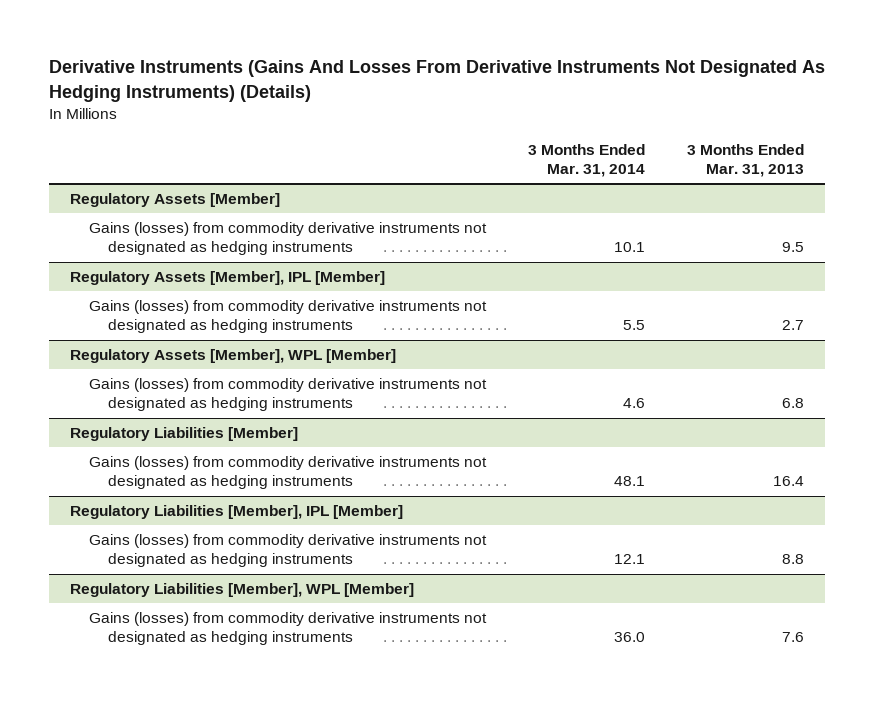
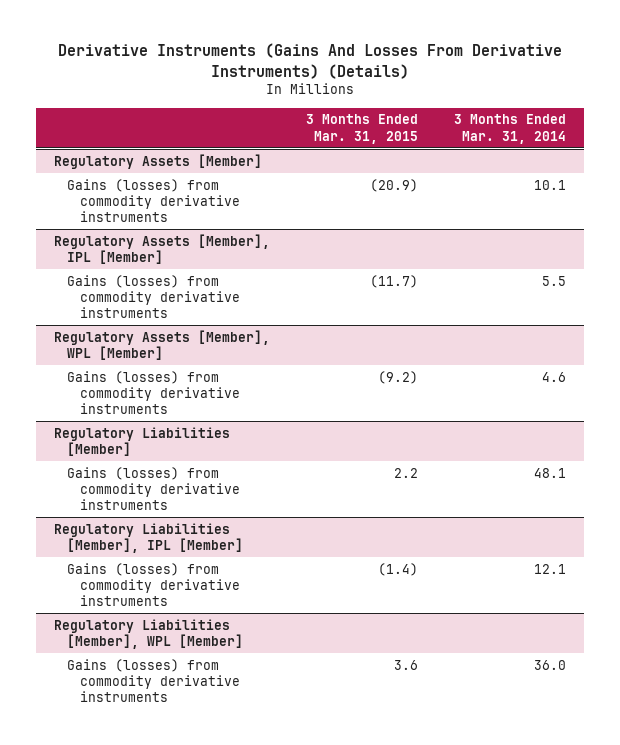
[49,60,826,102] Derivative Instruments (Gains And Losses From Derivative Instruments Not Designated As Hedging Instruments) (Details) -> [58,43,563,79] Derivative Instruments (Gains And Losses From Derivative Instruments) (Details)
[687,143,805,177] 3 Months Ended Mar. 31, 2013 -> none
none -> [306,114,419,144] 3 Months Ended Mar. 31, 2015
[89,222,488,256] Gains (losses) from commodity derivative instruments not designated as hedging instruments -> [66,178,240,223] Gains (losses) from commodity derivative instruments
[89,300,488,334] Gains (losses) from commodity derivative instruments not designated as hedging instruments -> [66,274,240,319] Gains (losses) from commodity derivative instruments
[89,378,488,412] Gains (losses) from commodity derivative instruments not designated as hedging instruments -> [66,370,240,415] Gains (losses) from commodity derivative instruments
[89,456,488,490] Gains (losses) from commodity derivative instruments not designated as hedging instruments -> [66,466,240,511] Gains (losses) from commodity derivative instruments
[89,534,488,568] Gains (losses) from commodity derivative instruments not designated as hedging instruments -> [66,562,240,607] Gains (losses) from commodity derivative instruments
[89,612,488,646] Gains (losses) from commodity derivative instruments not designated as hedging instruments -> [66,658,240,703] Gains (losses) from commodity derivative instruments

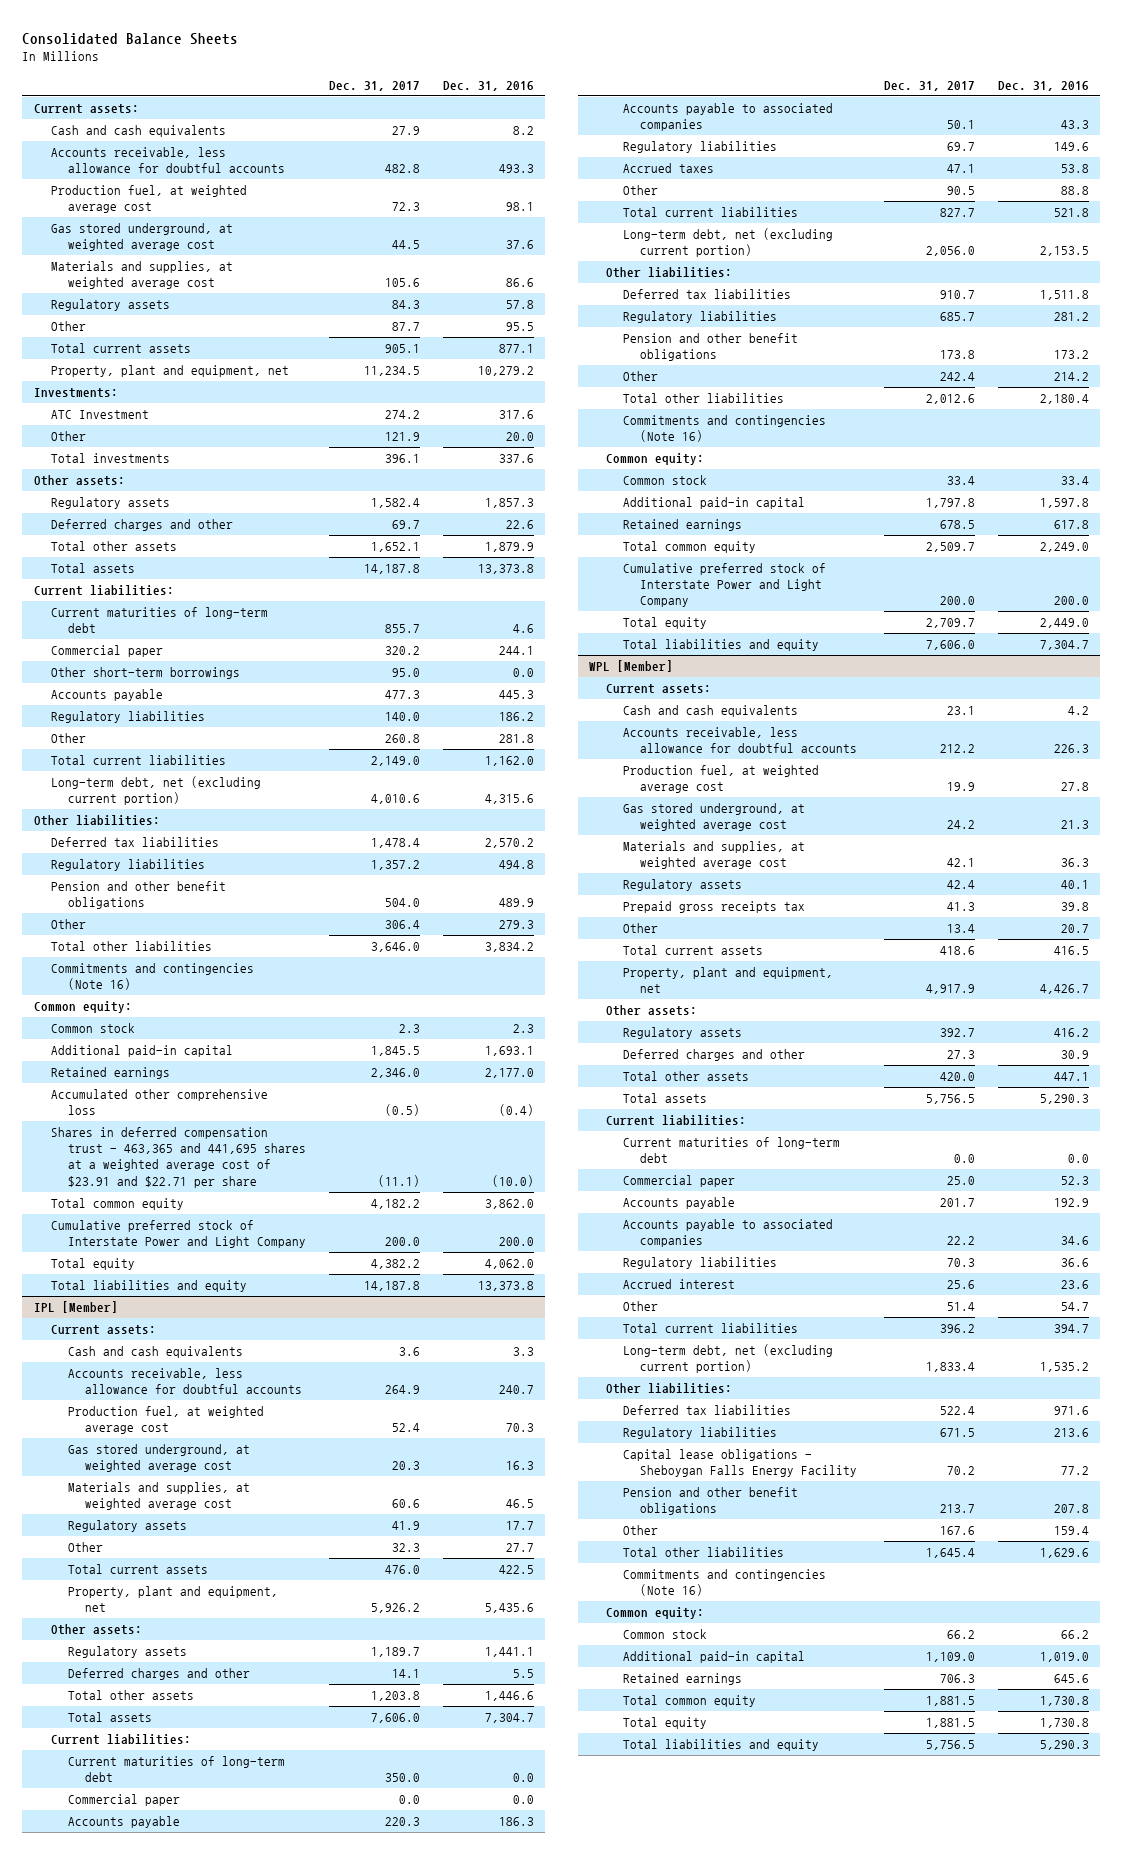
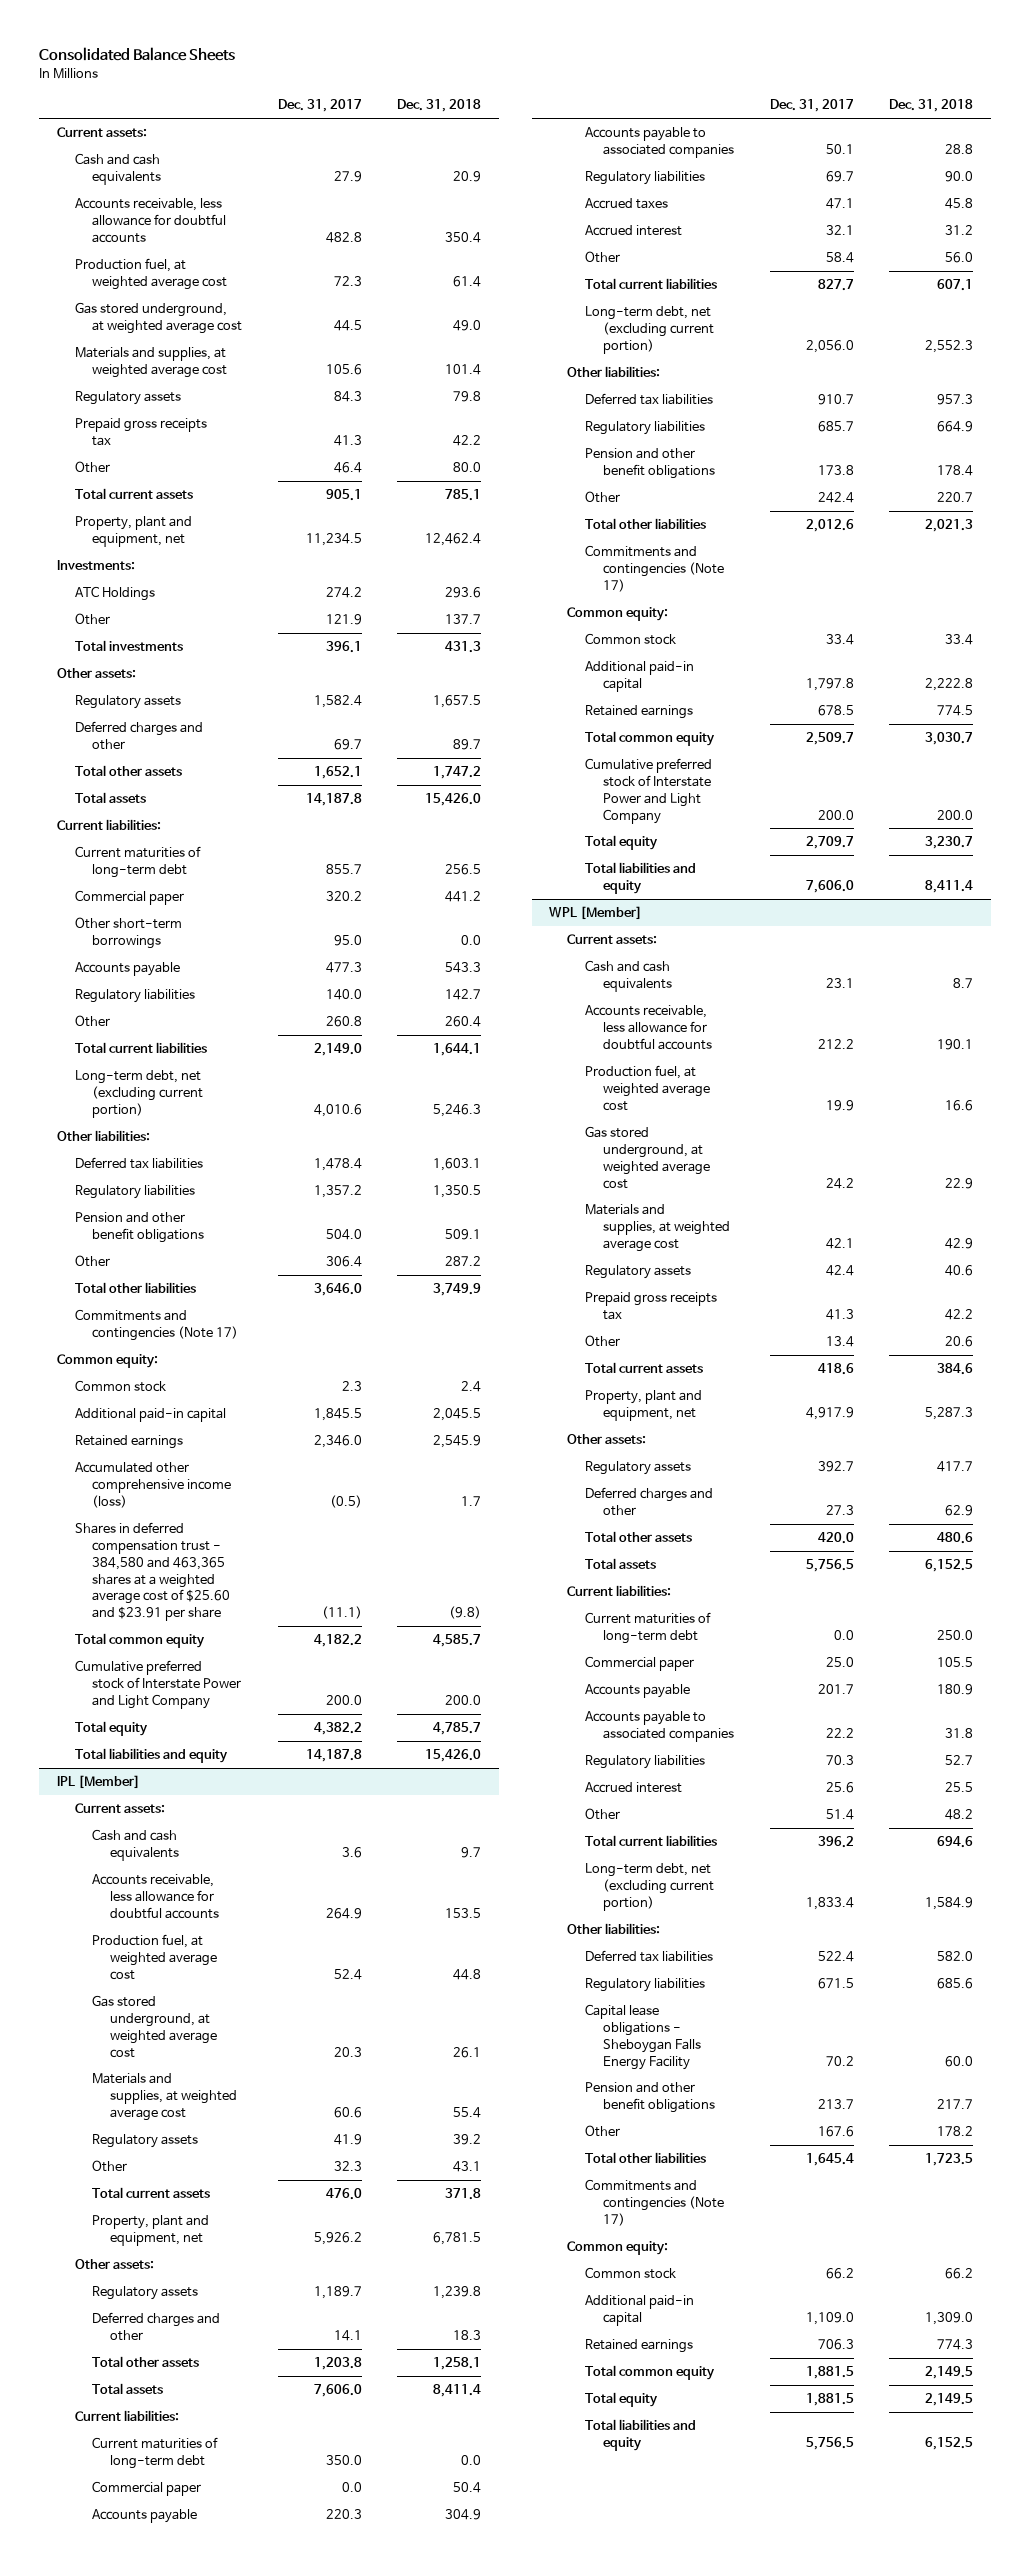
[442,80,534,91] Dec. 31, 2016 -> none
none -> [397,99,482,113] Dec. 31, 2018
none -> [74,418,207,447] Prepaid gross receipts tax
[391,322,420,332] 87.7 -> [333,462,362,474] 46.4
[50,410,149,420] ATC Investment -> [74,586,155,602] ATC Holdings
[50,963,254,991] Commitments and contingencies (Note 16) -> [74,1309,239,1342] Commitments and contingencies (Note 17)
[50,1089,268,1116] Accumulated other comprehensive loss -> [74,1462,232,1508] Accumulated other comprehensive income (loss)
[50,1127,306,1188] Shares in deferred compensation trust - 463,365 and 441,695 shares at a weighted average cost of $23.91 and $22.71 per share -> [74,1522,231,1621] Shares in deferred compensation trust - 384,580 and 463,365 shares at a weighted average cost of $25.60 and $23.91 per share
none -> [584,225,682,237] Accrued interest
[946,186,975,196] 90.5 -> [826,252,855,264] 58.4
[622,415,826,443] Commitments and contingencies (Note 16) -> [584,545,724,592] Commitments and contingencies (Note 17)
[622,1569,826,1597] Commitments and contingencies (Note 16) -> [584,2179,724,2226] Commitments and contingencies (Note 17)

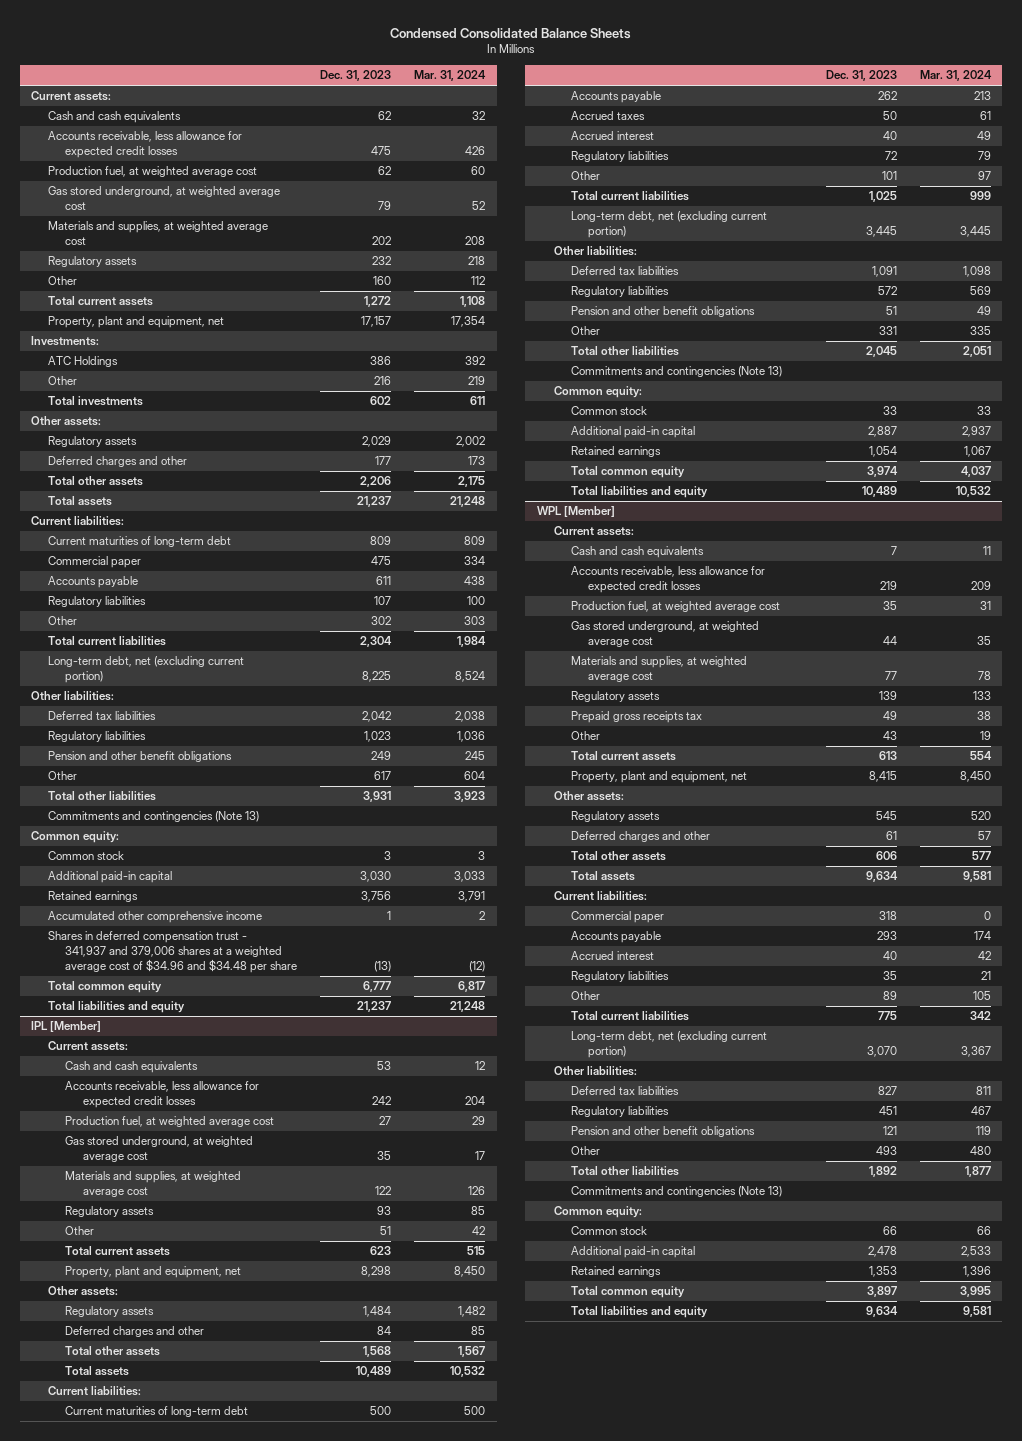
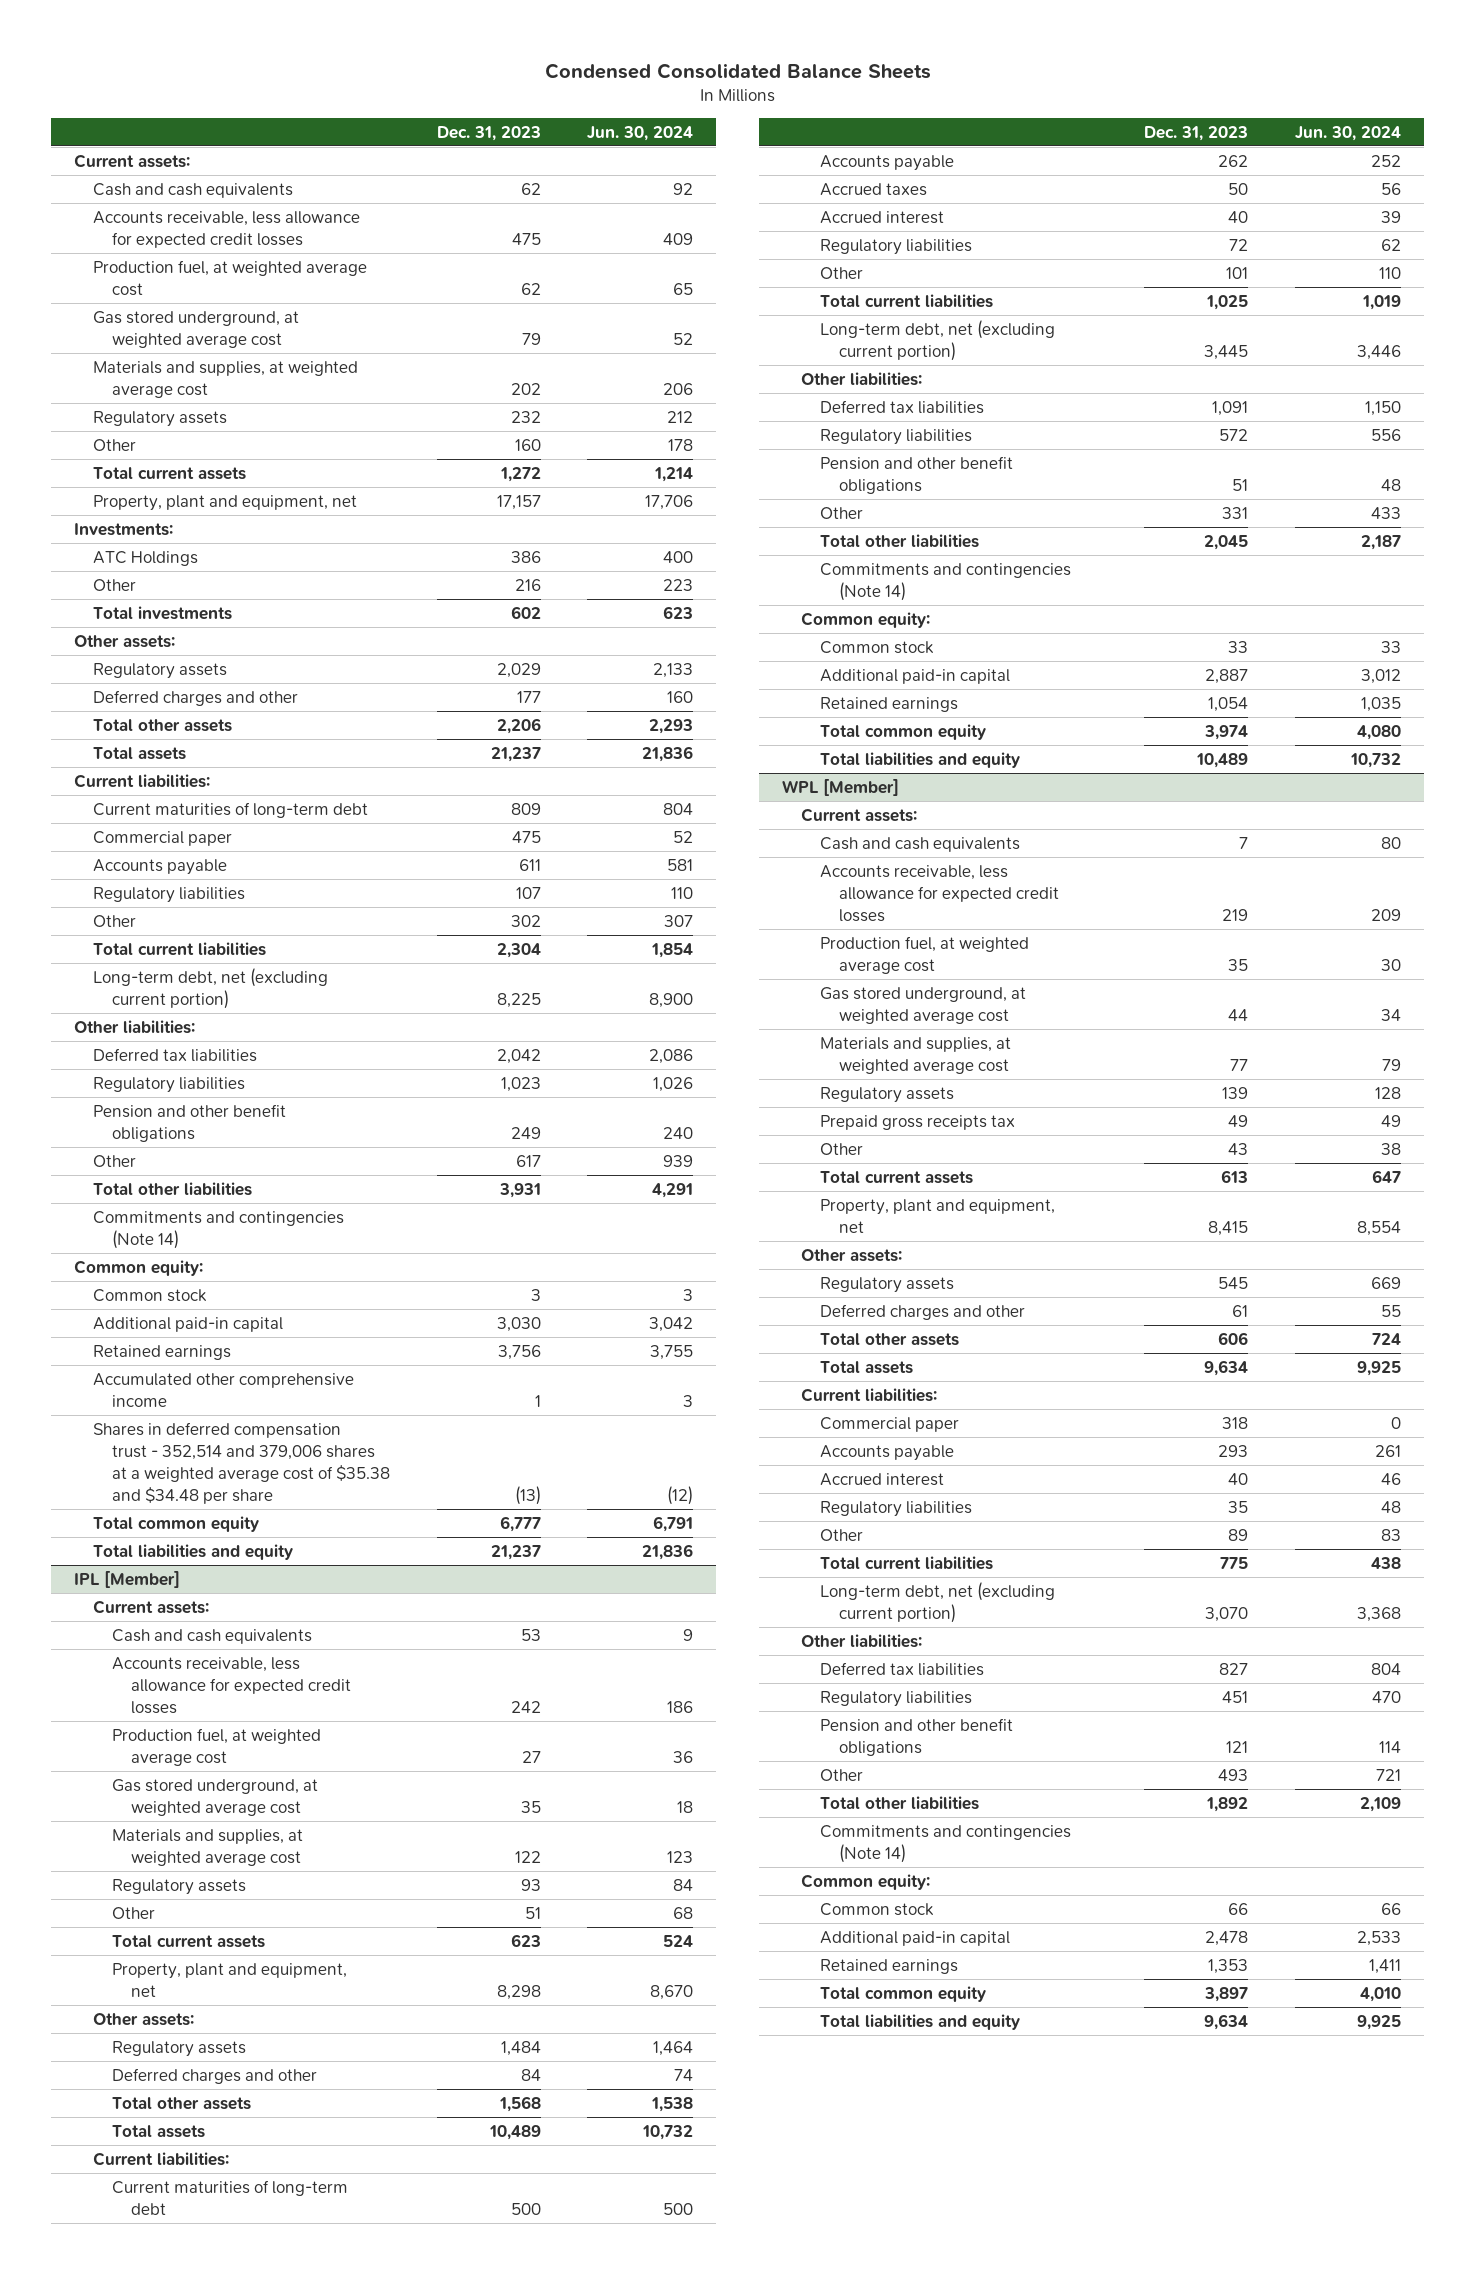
[414,70,487,82] Mar. 31, 2024 -> none
none -> [586,126,693,142] Jun. 30, 2024
[48,811,260,823] Commitments and contingencies (Note 13) -> [93,1210,345,1249] Commitments and contingencies (Note 14)
[48,931,298,974] Shares in deferred compensation trust - 341,937 and 379,006 shares at a weighted average cost of $34.96 and $34.48 per share -> [93,1421,391,1505] Shares in deferred compensation trust - 352,514 and 379,006 shares at a weighted average cost of $35.38 and $34.48 per share
[571,366,783,378] Commitments and contingencies (Note 13) -> [820,562,1072,601] Commitments and contingencies (Note 14)
[571,1186,783,1198] Commitments and contingencies (Note 13) -> [820,1824,1072,1863] Commitments and contingencies (Note 14)

